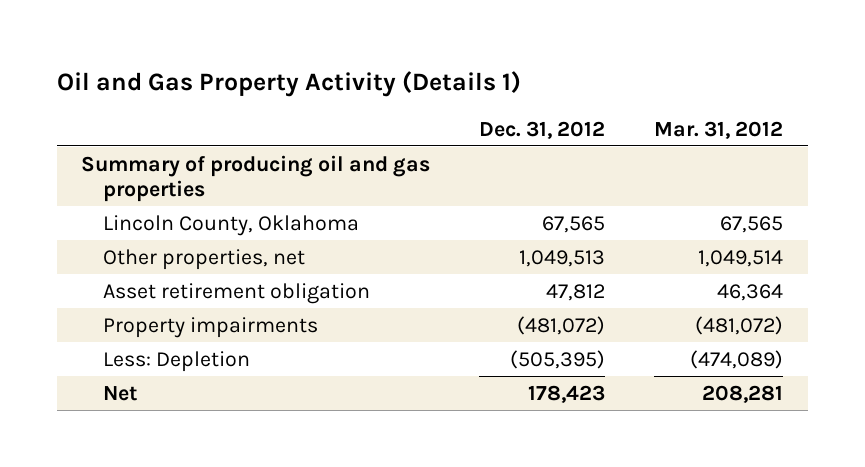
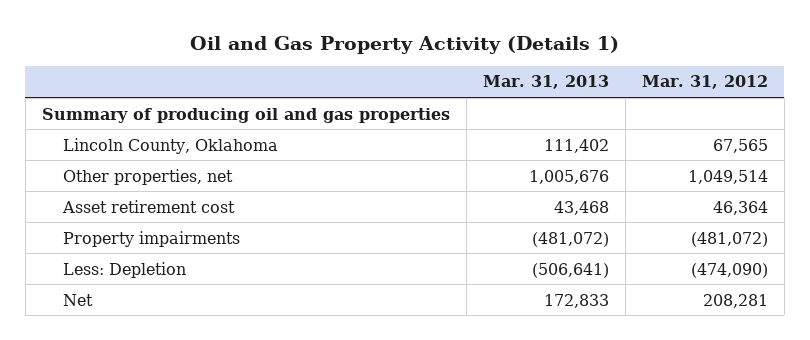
[479,120,606,139] Dec. 31, 2012 -> none
none -> [482,75,609,90] Mar. 31, 2013
[102,282,370,304] Asset retirement obligation -> [62,199,236,213] Asset retirement cost
[690,349,784,369] (474,089) -> [690,262,768,278] (474,090)

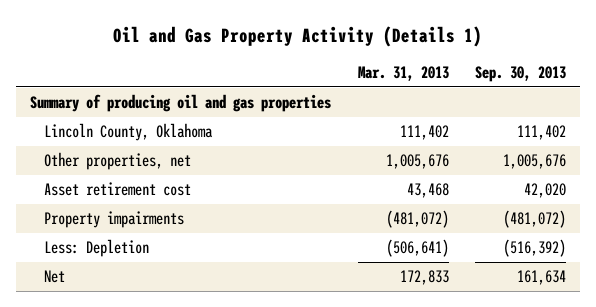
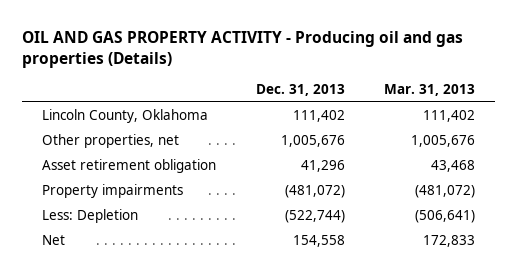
[113,25,483,47] Oil and Gas Property Activity (Details 1) -> [22,30,464,68] OIL AND GAS PROPERTY ACTIVITY - Producing oil and gas properties (Details)
[475,65,567,82] Sep. 30, 2013 -> none
none -> [255,84,345,97] Dec. 31, 2013
[29,94,331,113] Summary of producing oil and gas properties -> none
[43,182,191,197] Asset retirement cost -> [42,159,217,174] Asset retirement obligation

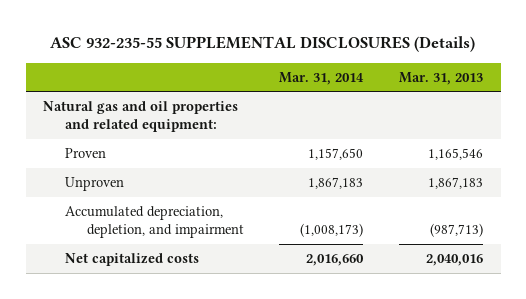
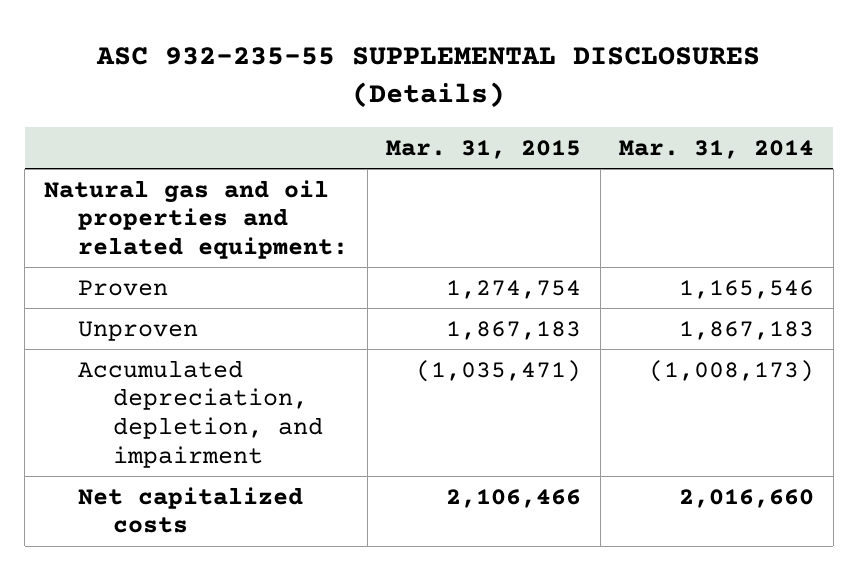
[398,71,483,85] Mar. 31, 2013 -> none
none -> [386,139,582,159] Mar. 31, 2015
[308,147,364,160] 1,157,650 -> [679,279,815,299] 1,165,546

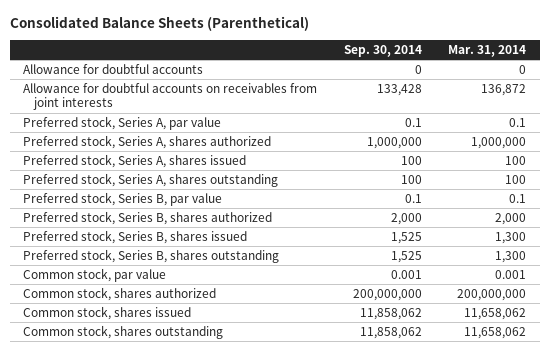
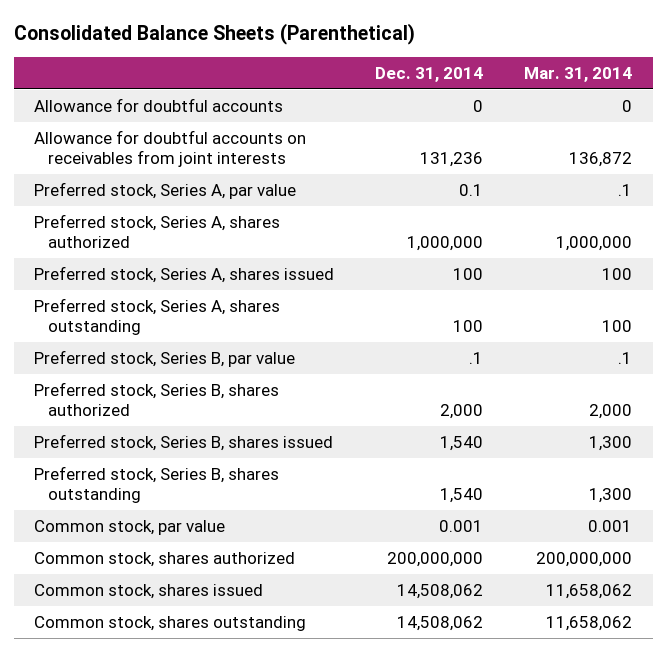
[343,44,422,57] Sep. 30, 2014 -> none
none -> [375,66,484,82] Dec. 31, 2014
[509,117,527,127] 0.1 -> [618,183,633,196] .1
[509,193,527,203] 0.1 -> [618,351,633,364] .1

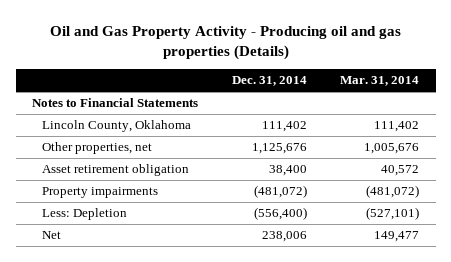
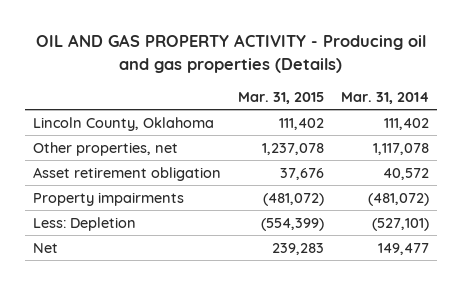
[49,25,401,61] Oil and Gas Property Activity - Producing oil and gas properties (Details) -> [35,34,426,73] OIL AND GAS PROPERTY ACTIVITY - Producing oil and gas properties (Details)
[231,76,307,87] Dec. 31, 2014 -> none
none -> [237,92,324,105] Mar. 31, 2015
[32,98,199,108] Notes to Financial Statements -> none
[363,143,419,155] 1,005,676 -> [372,142,429,155] 1,117,078

